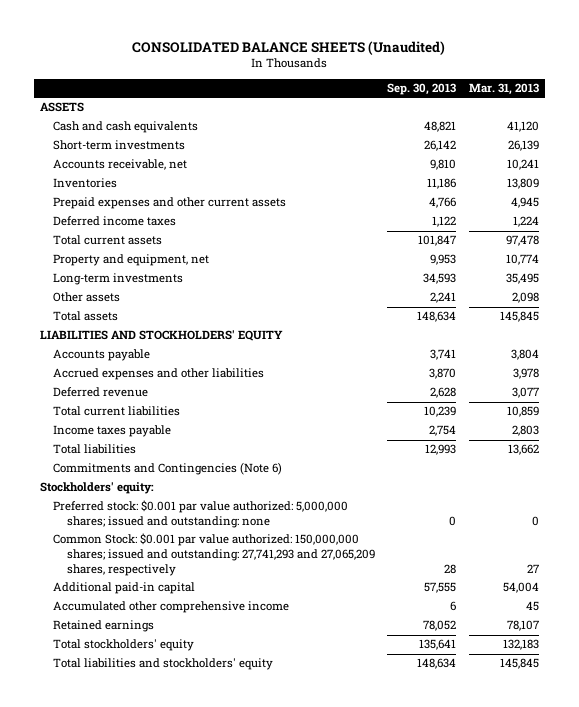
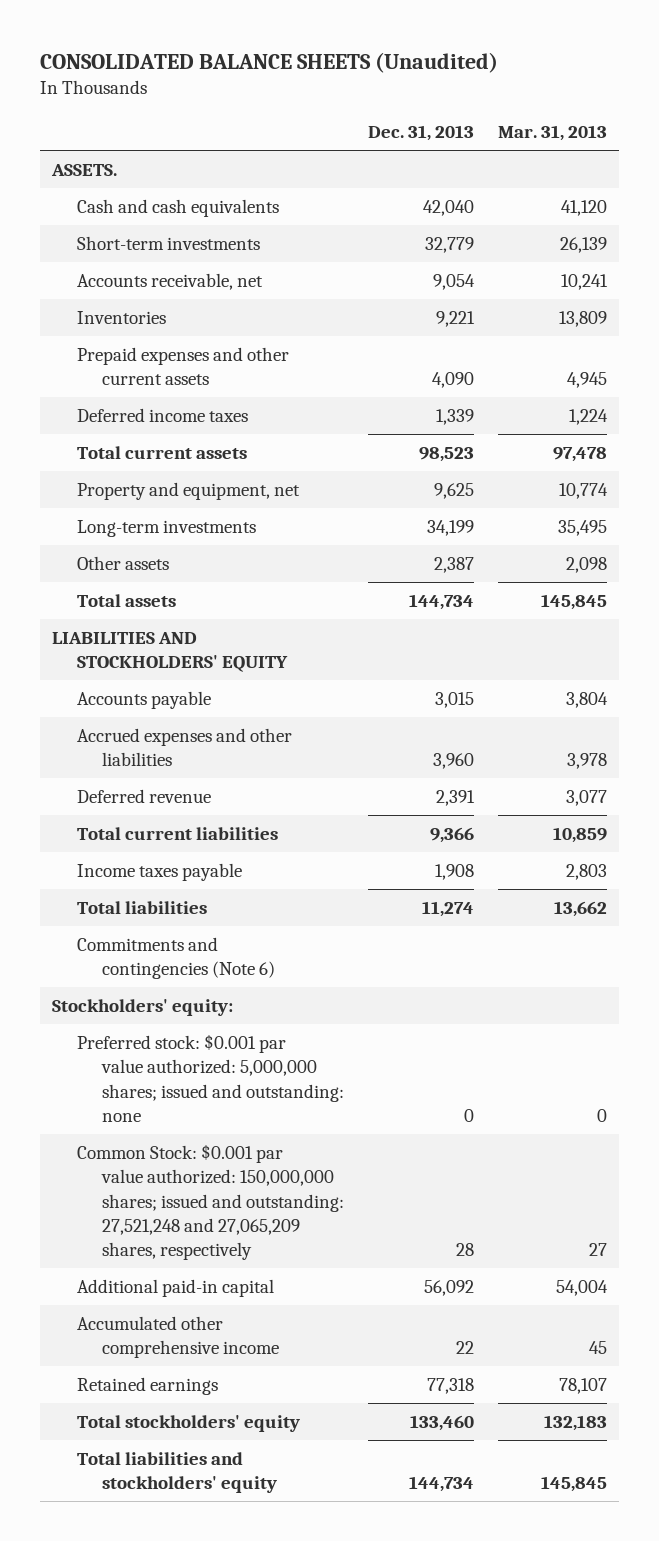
[387,83,457,96] Sep. 30, 2013 -> none
none -> [367,125,474,142] Dec. 31, 2013
[39,102,84,113] ASSETS -> [50,163,117,176] ASSETS.
[53,462,283,476] Commitments and Contingencies (Note 6) -> [76,936,275,980] Commitments and contingencies (Note 6)
[53,533,375,576] Common Stock: $0.001 par value authorized: 150,000,000 shares; issued and outstanding: 27,741,293 and 27,065,209 shares, respectively -> [76,1143,344,1261] Common Stock: $0.001 par value authorized: 150,000,000 shares; issued and outstanding: 27,521,248 and 27,065,209 shares, respectively

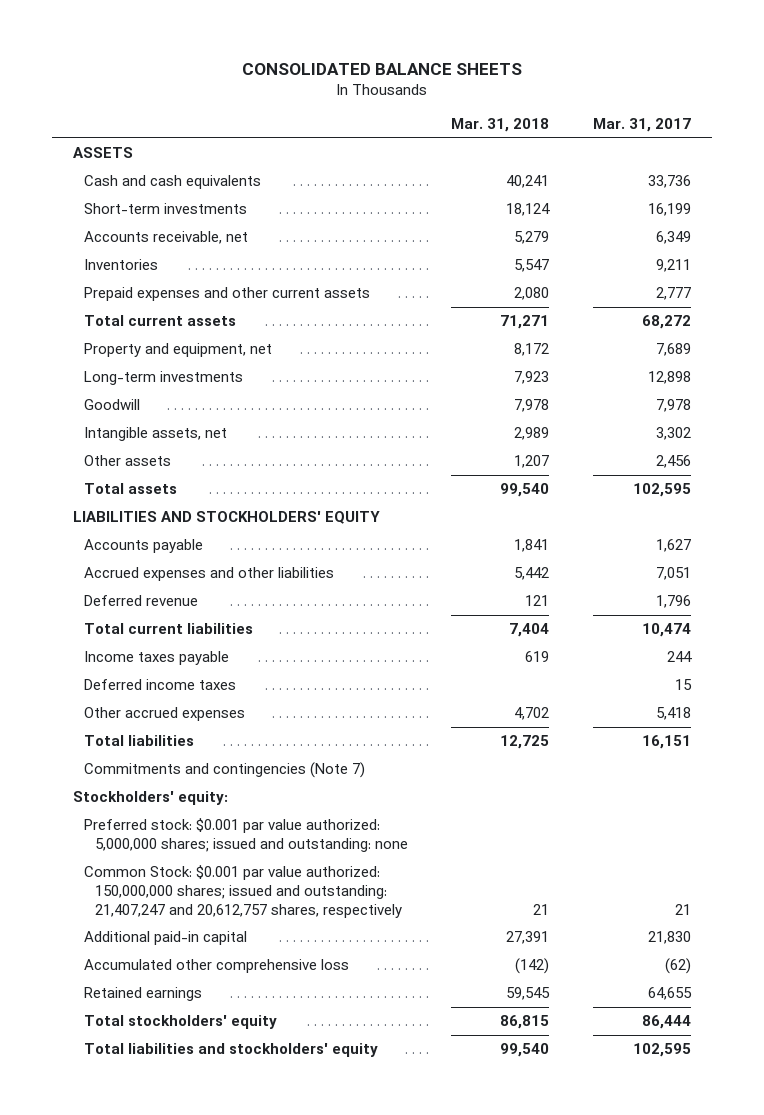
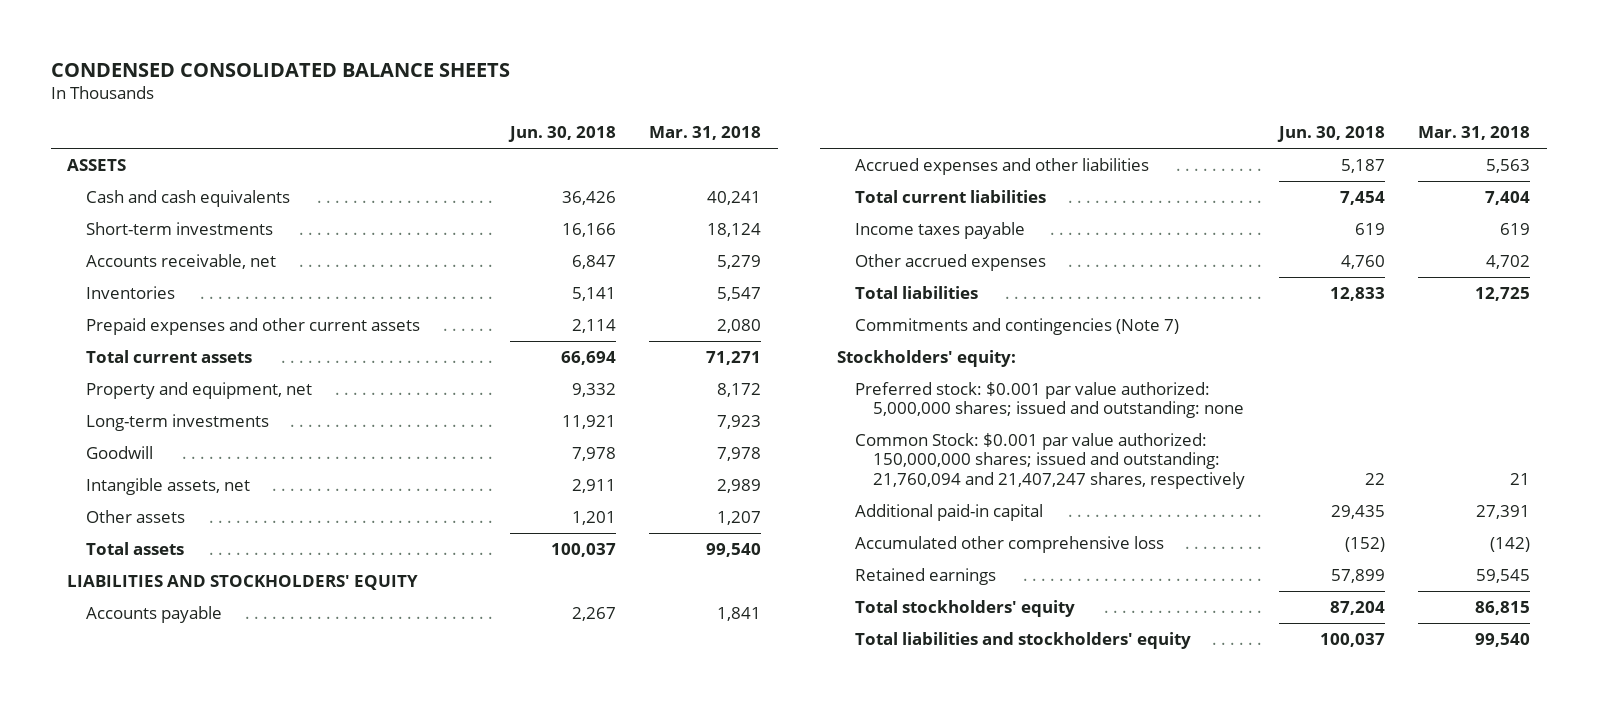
[241,62,522,75] CONSOLIDATED BALANCE SHEETS -> [50,62,510,77] CONDENSED CONSOLIDATED BALANCE SHEETS
[592,117,691,132] Mar. 31, 2017 -> none
none -> [507,126,616,143] Jun. 30, 2018
[83,595,198,607] Deferred revenue -> none
[514,567,550,581] 5,442 -> [1486,159,1531,174] 5,563
[83,679,236,691] Deferred income taxes -> none
[83,865,402,918] Common Stock: $0.001 par value authorized: 150,000,000 shares; issued and outstanding: 21,407,247 and 20,612,757 shares, respectively -> [855,433,1246,489] Common Stock: $0.001 par value authorized: 150,000,000 shares; issued and outstanding: 21,760,094 and 21,407,247 shares, respectively

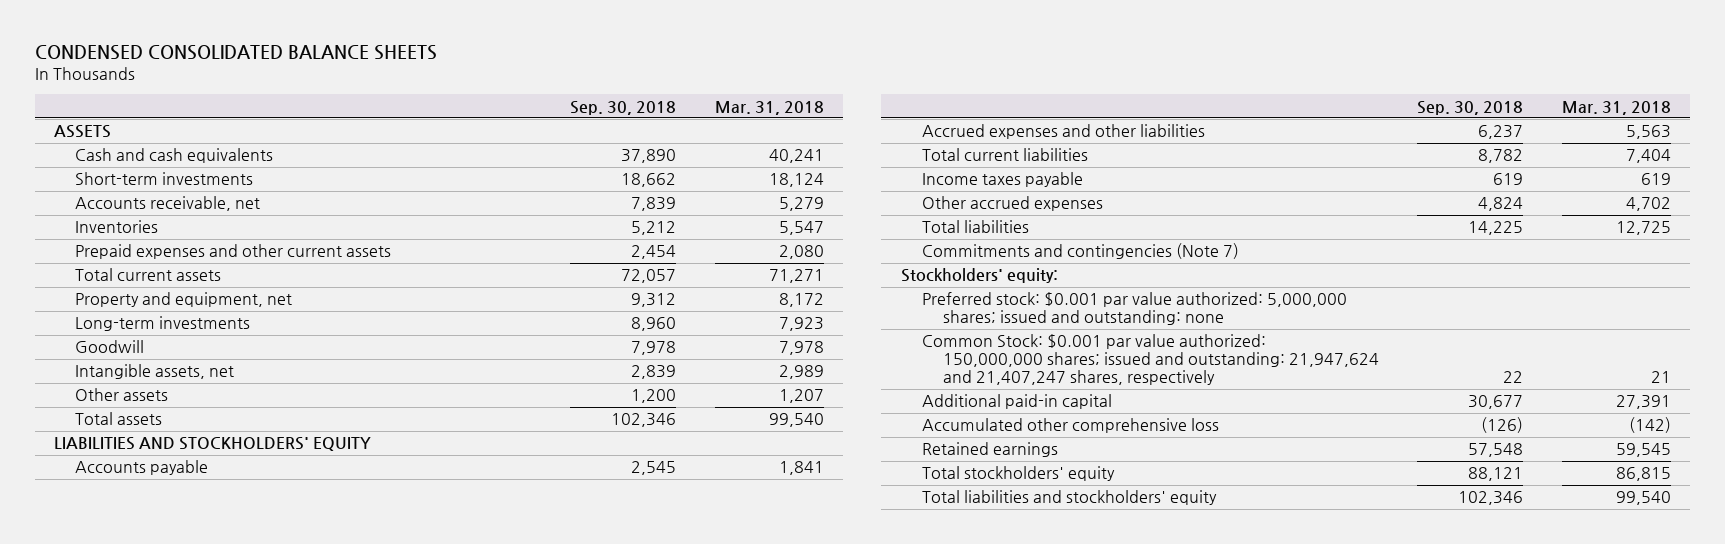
[507,126,616,143] Jun. 30, 2018 -> none
none -> [570,100,677,115] Sep. 30, 2018
[855,433,1246,489] Common Stock: $0.001 par value authorized: 150,000,000 shares; issued and outstanding: 21,760,094 and 21,407,247 shares, respectively -> [921,334,1379,386] Common Stock: $0.001 par value authorized: 150,000,000 shares; issued and outstanding: 21,947,624 and 21,407,247 shares, respectively

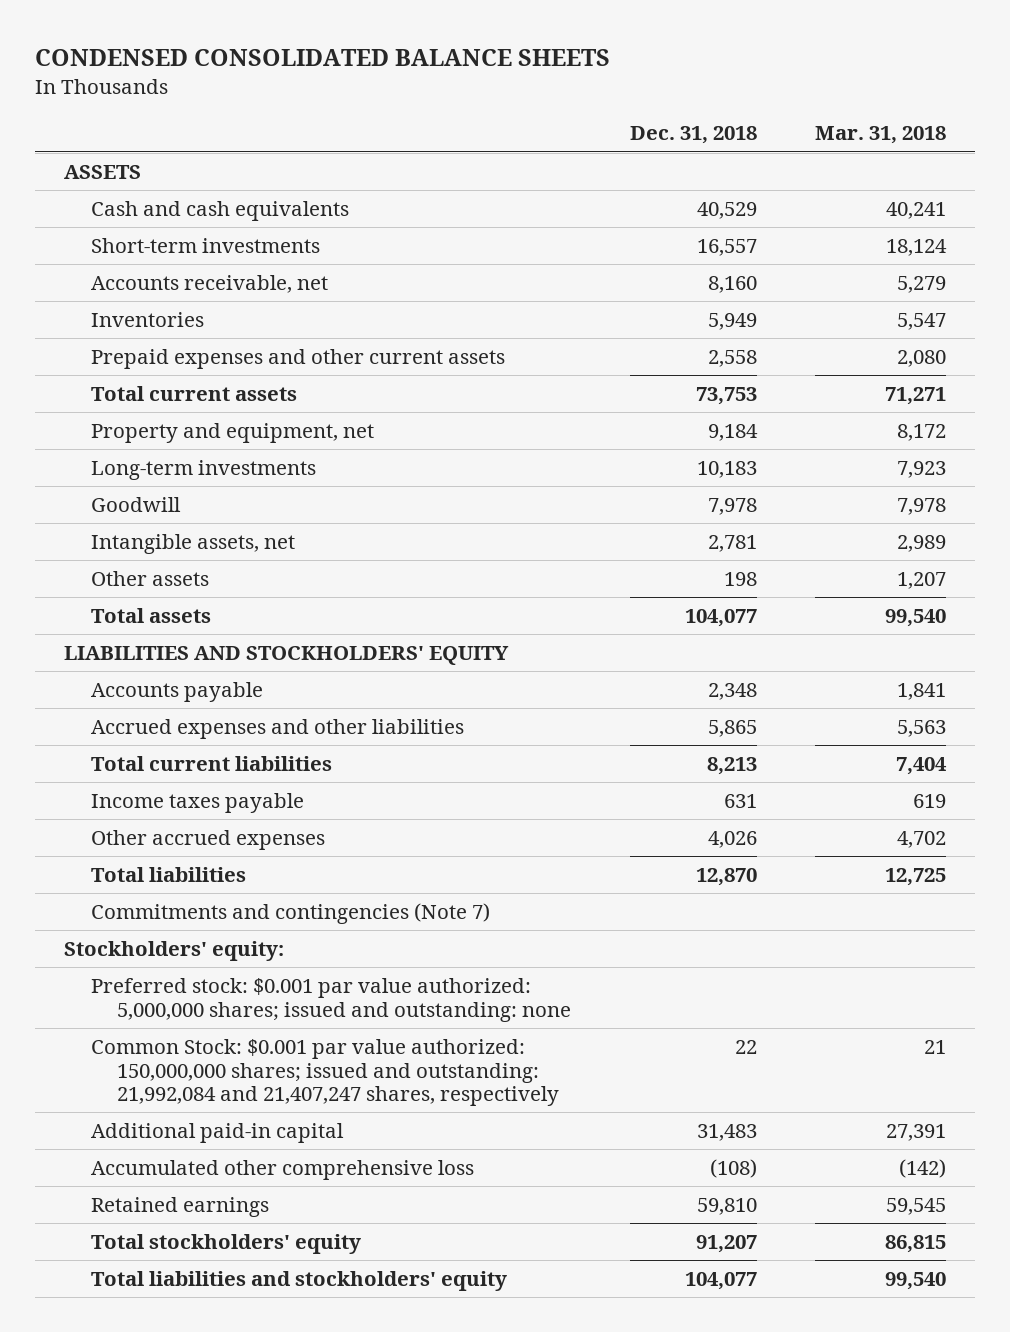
[570,100,677,115] Sep. 30, 2018 -> none
none -> [629,126,757,145] Dec. 31, 2018
[921,334,1379,386] Common Stock: $0.001 par value authorized: 150,000,000 shares; issued and outstanding: 21,947,624 and 21,407,247 shares, respectively -> [90,1038,560,1107] Common Stock: $0.001 par value authorized: 150,000,000 shares; issued and outstanding: 21,992,084 and 21,407,247 shares, respectively

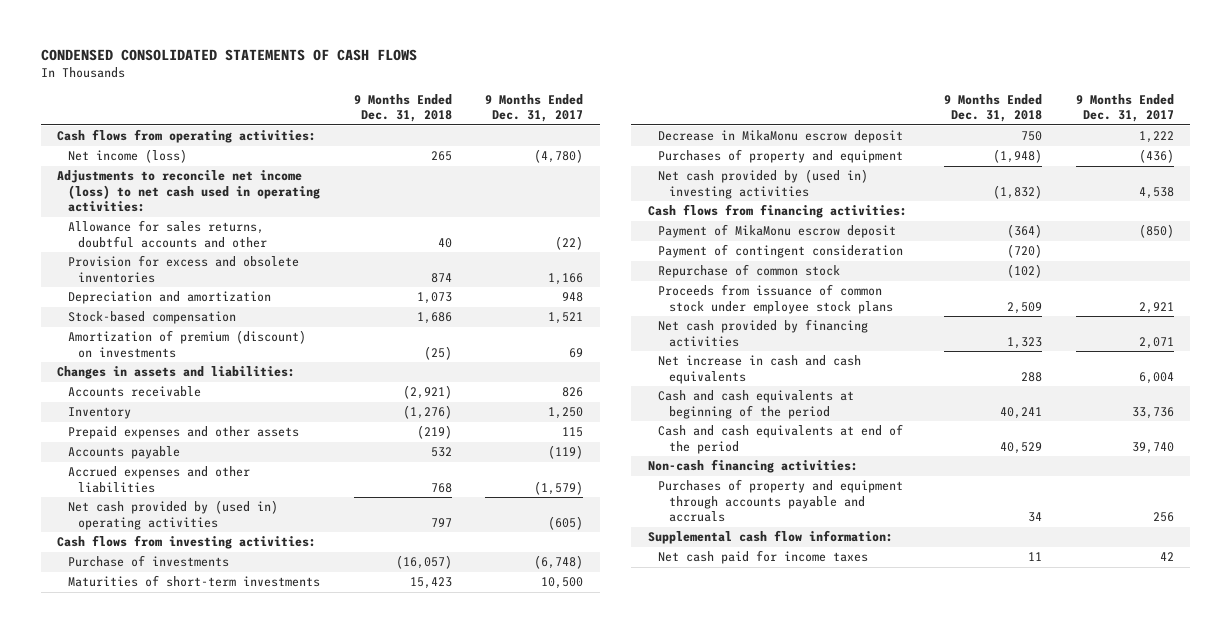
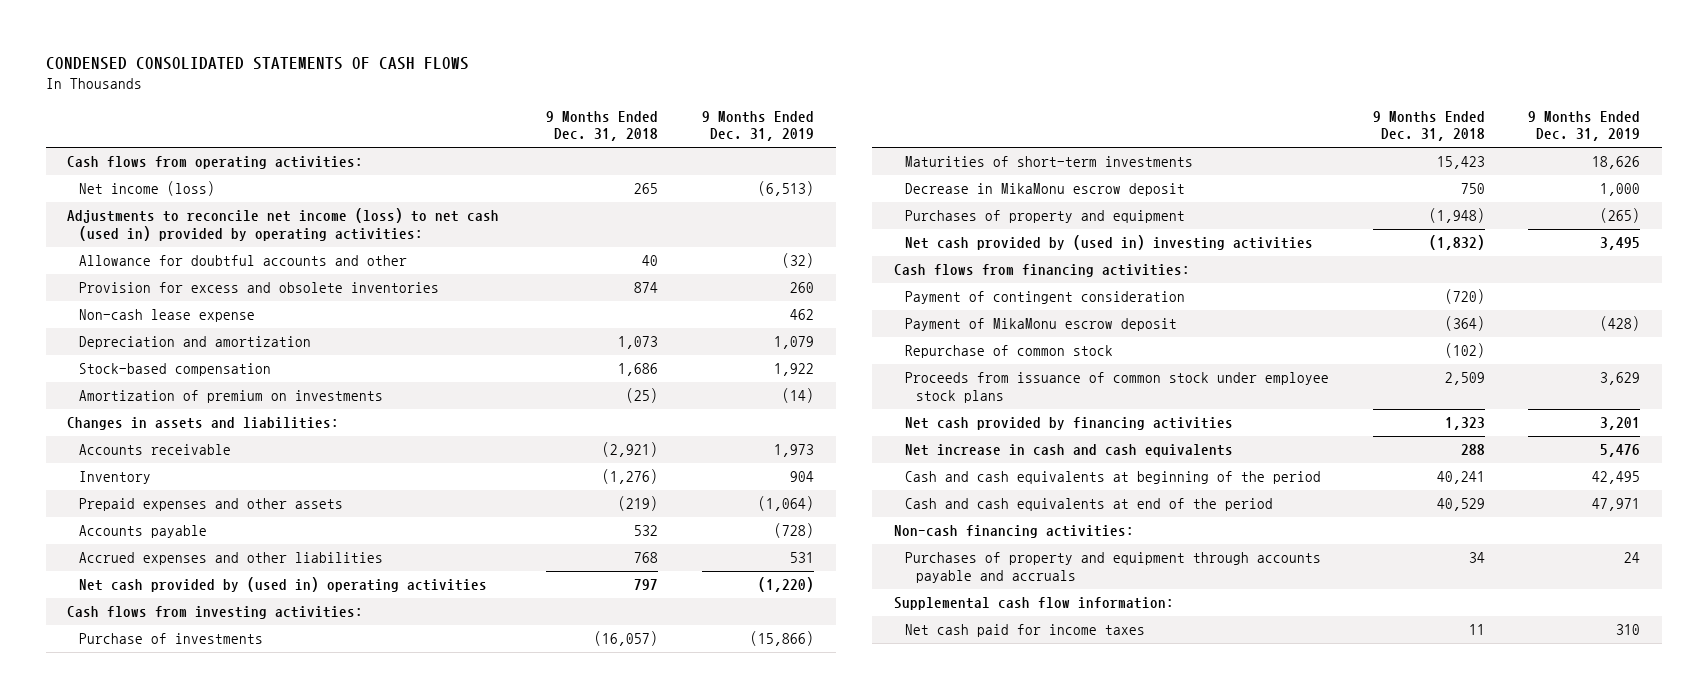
[485,93,584,123] 9 Months Ended Dec. 31, 2017 -> none
none -> [701,110,814,142] 9 Months Ended Dec. 31, 2019
[57,170,320,213] Adjustments to reconcile net income (loss) to net cash used in operating activities: -> [67,208,500,241] Adjustments to reconcile net income (loss) to net cash (used in) provided by operating activities:
[67,220,268,248] Allowance for sales returns, doubtful accounts and other -> [78,255,407,267] Allowance for doubtful accounts and other
none -> [78,309,255,323] Non-cash lease expense
[67,330,306,358] Amortization of premium (discount) on investments -> [78,390,383,404] Amortization of premium on investments
[658,224,897,239] Payment of MikaMonu escrow deposit -> [905,318,1178,332] Payment of MikaMonu escrow deposit

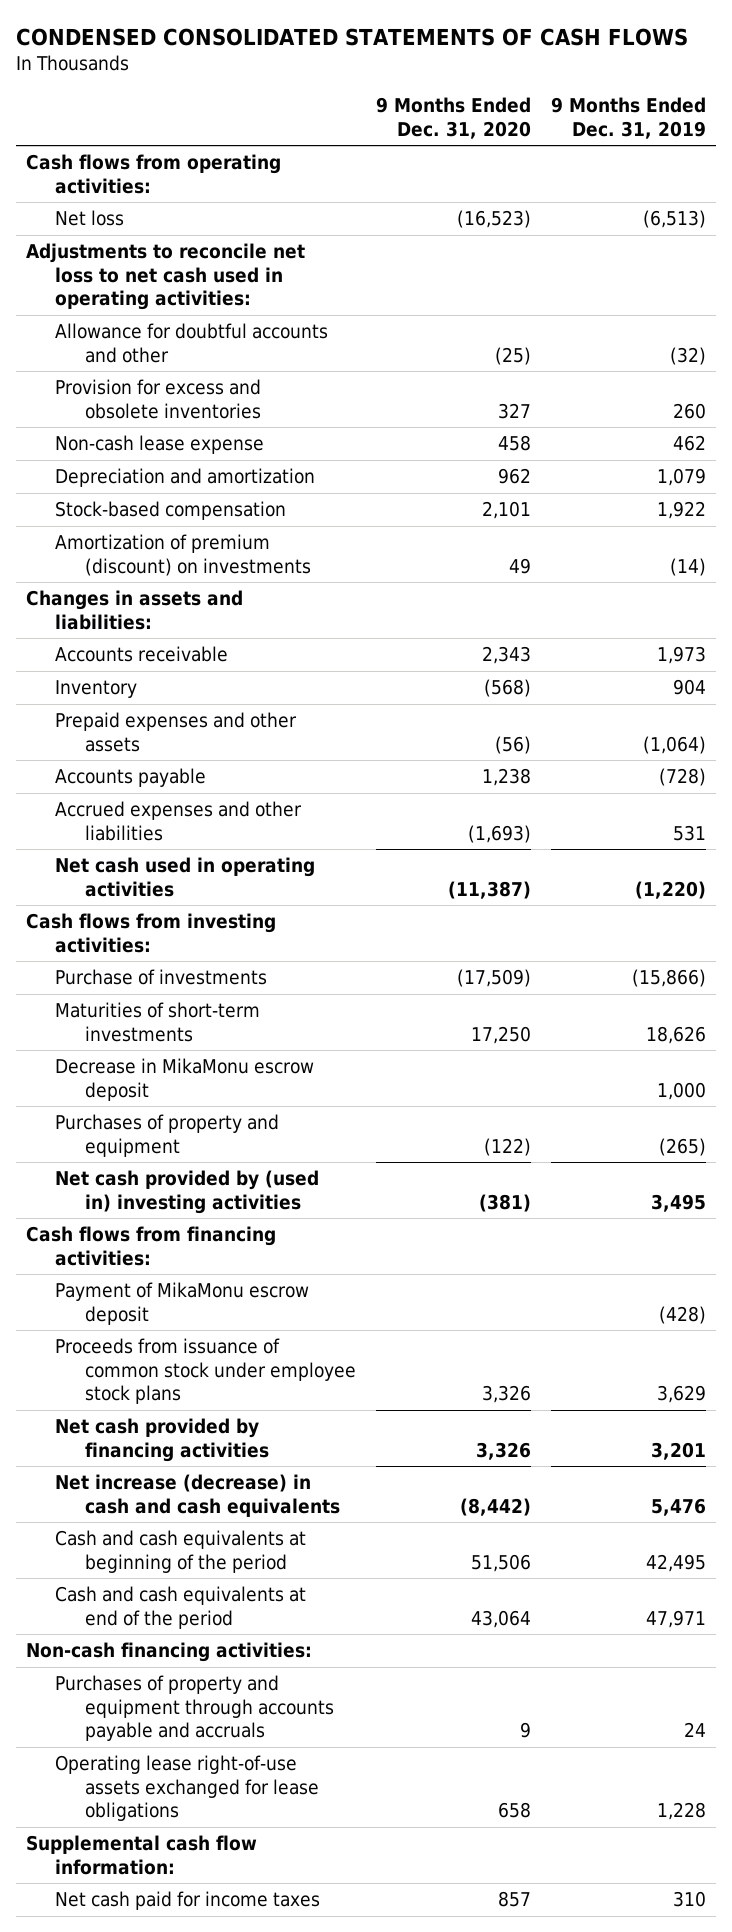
[546,110,659,142] 9 Months Ended Dec. 31, 2018 -> none
none -> [376,97,532,139] 9 Months Ended Dec. 31, 2020
[78,181,215,197] Net income (loss) -> [55,210,125,227] Net loss
[67,208,500,241] Adjustments to reconcile net income (loss) to net cash (used in) provided by operating activities: -> [25,243,305,310] Adjustments to reconcile net loss to net cash used in operating activities:
[78,390,383,404] Amortization of premium on investments -> [55,534,312,576] Amortization of premium (discount) on investments
[78,577,487,593] Net cash provided by (used in) operating activities -> [55,857,316,897] Net cash used in operating activities
[905,291,1186,305] Payment of contingent consideration -> none
[905,345,1114,359] Repurchase of common stock -> none
[905,444,1234,458] Net increase in cash and cash equivalents -> [55,1474,341,1517] Net increase (decrease) in cash and cash equivalents
none -> [55,1755,320,1821] Operating lease right-of-use assets exchanged for lease obligations

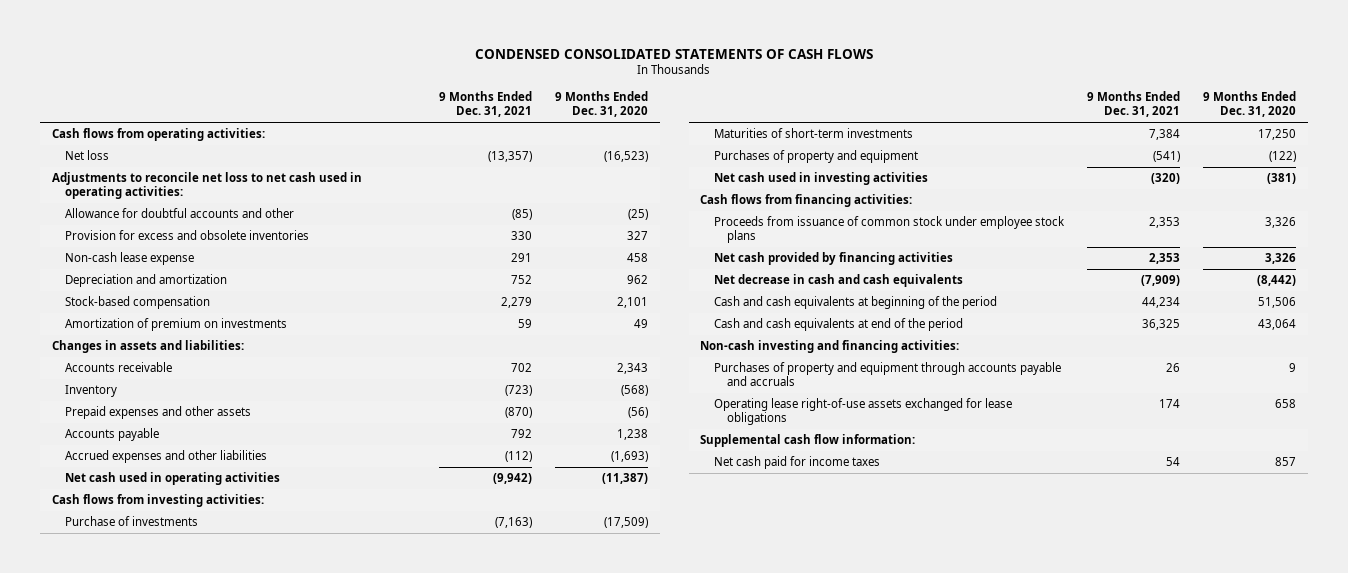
[551,97,707,139] 9 Months Ended Dec. 31, 2019 -> none
none -> [438,91,532,118] 9 Months Ended Dec. 31, 2021
[55,534,312,576] Amortization of premium (discount) on investments -> [65,318,288,332] Amortization of premium on investments
[55,1058,315,1101] Decrease in MikaMonu escrow deposit -> none
[55,1170,320,1214] Net cash provided by (used in) investing activities -> [713,172,928,186] Net cash used in investing activities
[55,1282,310,1325] Payment of MikaMonu escrow deposit -> none
[55,1474,341,1517] Net increase (decrease) in cash and cash equivalents -> [713,274,963,288] Net decrease in cash and cash equivalents
[25,1642,312,1663] Non-cash financing activities: -> [700,340,960,354] Non-cash investing and financing activities:

